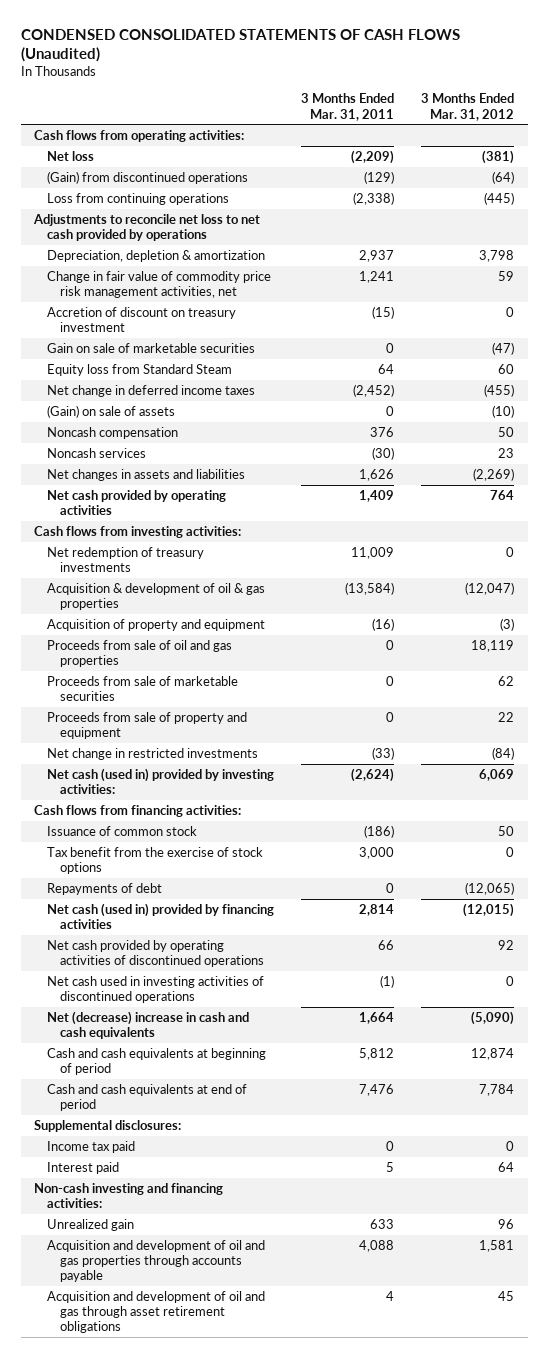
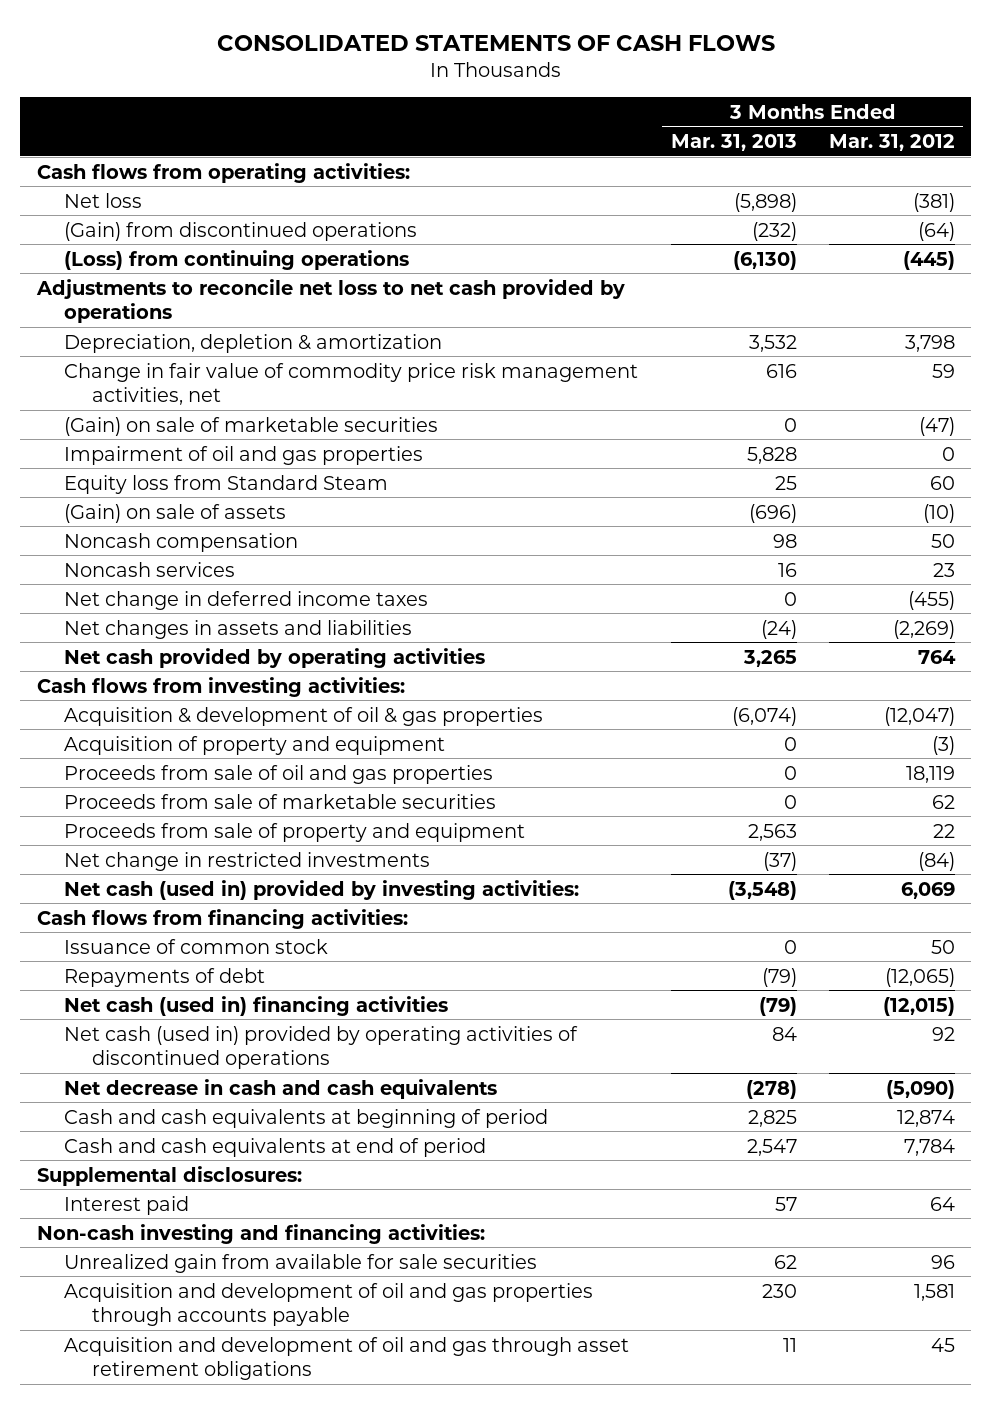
[20,28,460,63] CONDENSED CONSOLIDATED STATEMENTS OF CASH FLOWS (Unaudited) -> [216,34,775,51] CONSOLIDATED STATEMENTS OF CASH FLOWS
[301,93,395,121] 3 Months Ended Mar. 31, 2011 -> none
none -> [670,134,797,152] Mar. 31, 2013
[47,192,230,205] Loss from continuing operations -> [64,249,410,270] (Loss) from continuing operations
[47,306,237,333] Accretion of discount on treasury investment -> none
[47,342,256,353] Gain on sale of marketable securities -> [64,416,439,436] (Gain) on sale of marketable securities
none -> [64,445,424,465] Impairment of oil and gas properties
[47,384,256,397] Net change in deferred income taxes -> [64,590,429,610] Net change in deferred income taxes
[47,546,205,573] Net redemption of treasury investments -> none
[47,846,264,875] Tax benefit from the exercise of stock options -> none
[47,975,265,1004] Net cash used in investing activities of discontinued operations -> none
[47,902,275,930] Net cash (used in) provided by financing activities -> [64,995,449,1016] Net cash (used in) financing activities
[47,939,265,968] Net cash provided by operating activities of discontinued operations -> [64,1025,579,1070] Net cash (used in) provided by operating activities of discontinued operations
[47,1010,250,1040] Net (decrease) increase in cash and cash equivalents -> [64,1078,498,1099] Net decrease in cash and cash equivalents
[47,1140,136,1153] Income tax paid -> none
[47,1218,135,1231] Unrealized gain -> [64,1253,538,1273] Unrealized gain from available for sale securities

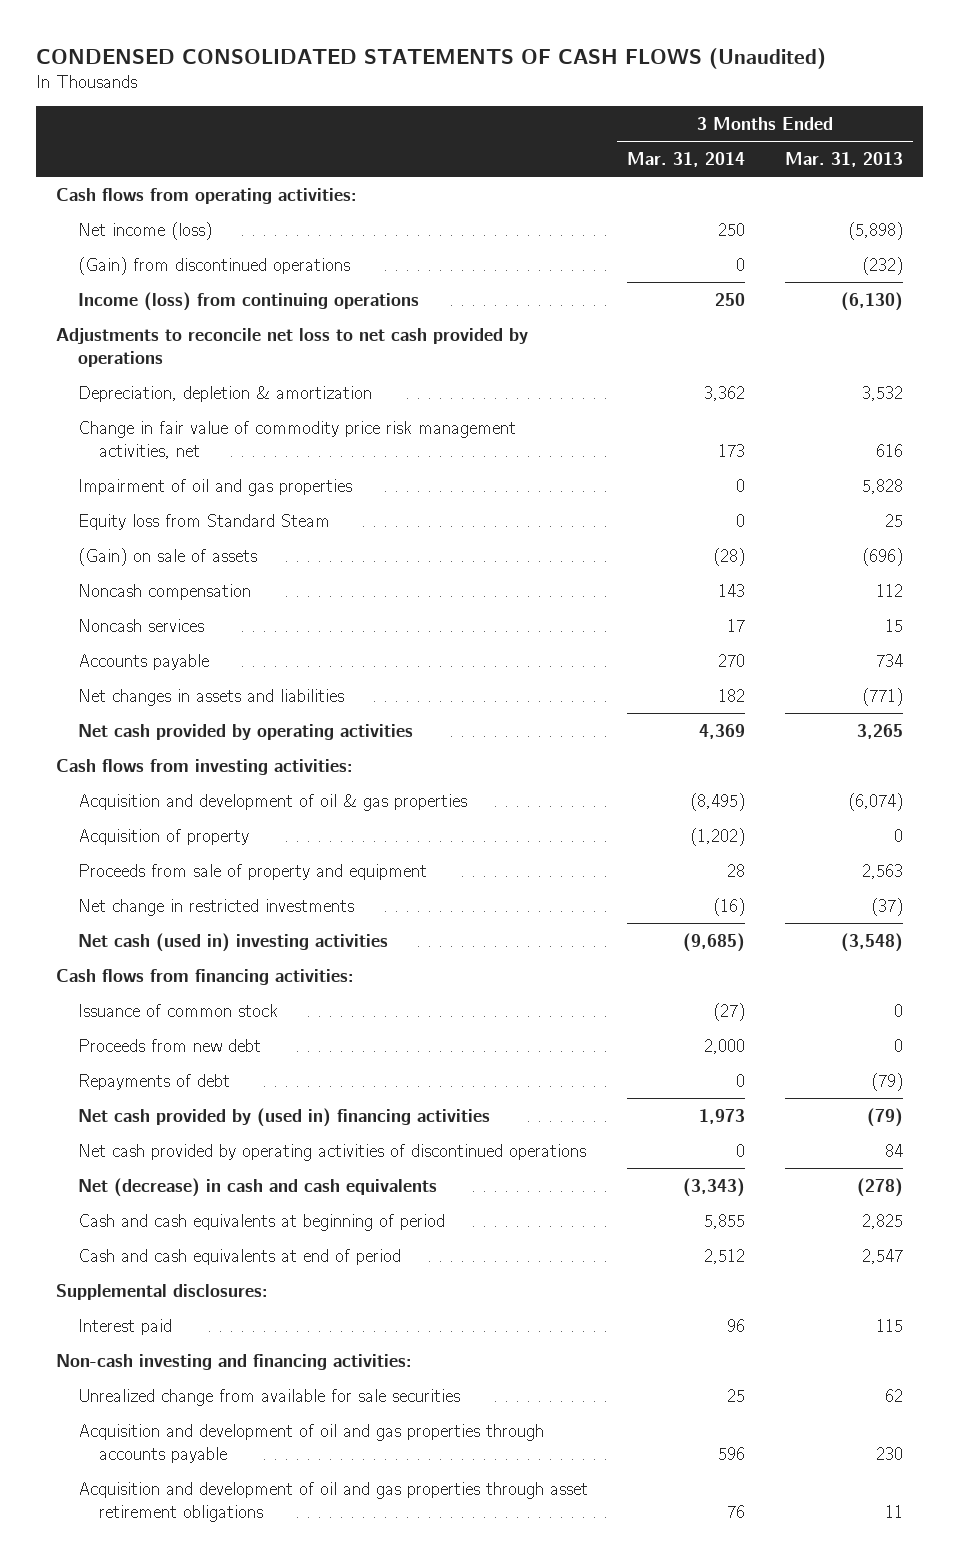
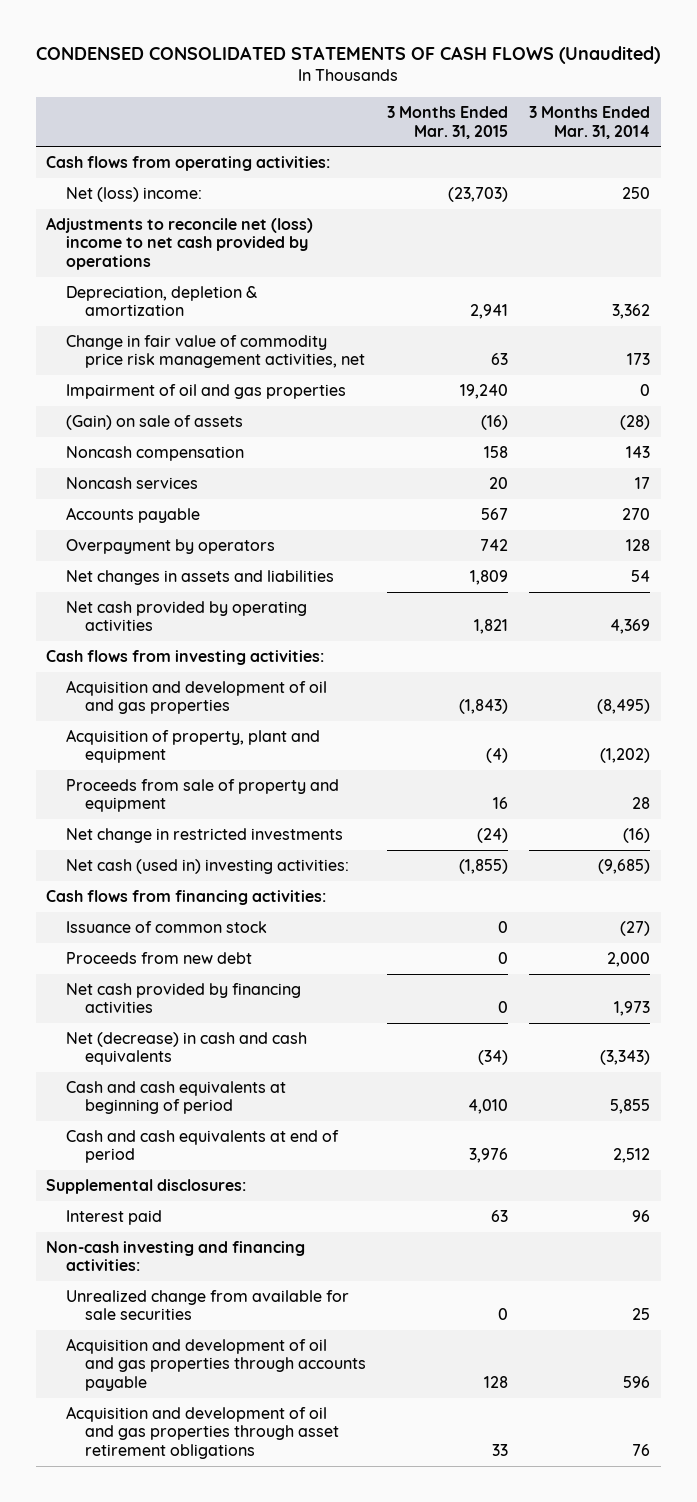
[785,152,904,168] Mar. 31, 2013 -> none
none -> [387,106,509,139] 3 Months Ended Mar. 31, 2015
[77,256,350,275] (Gain) from discontinued operations -> none
[77,291,419,311] Income (loss) from continuing operations -> none
[77,221,212,240] Net income (loss) -> [65,186,202,202] Net (loss) income:
[55,327,528,367] Adjustments to reconcile net loss to net cash provided by operations -> [46,216,314,270] Adjustments to reconcile net (loss) income to net cash provided by operations
[77,513,330,530] Equity loss from Standard Steam -> none
none -> [65,538,275,554] Overpayment by operators
[718,688,746,702] 182 -> [631,569,651,582] 54
[77,793,467,811] Acquisition and development of oil & gas properties -> [65,679,327,715] Acquisition and development of oil and gas properties
[77,828,249,845] Acquisition of property -> [65,728,320,764] Acquisition of property, plant and equipment
[77,932,388,952] Net cash (used in) investing activities -> [65,858,349,874] Net cash (used in) investing activities:
[77,1073,230,1090] Repayments of debt -> none
[77,1143,586,1161] Net cash provided by operating activities of discontinued operations -> none
[77,1107,490,1127] Net cash provided by (used in) financing activities -> [65,982,301,1014] Net cash provided by financing activities

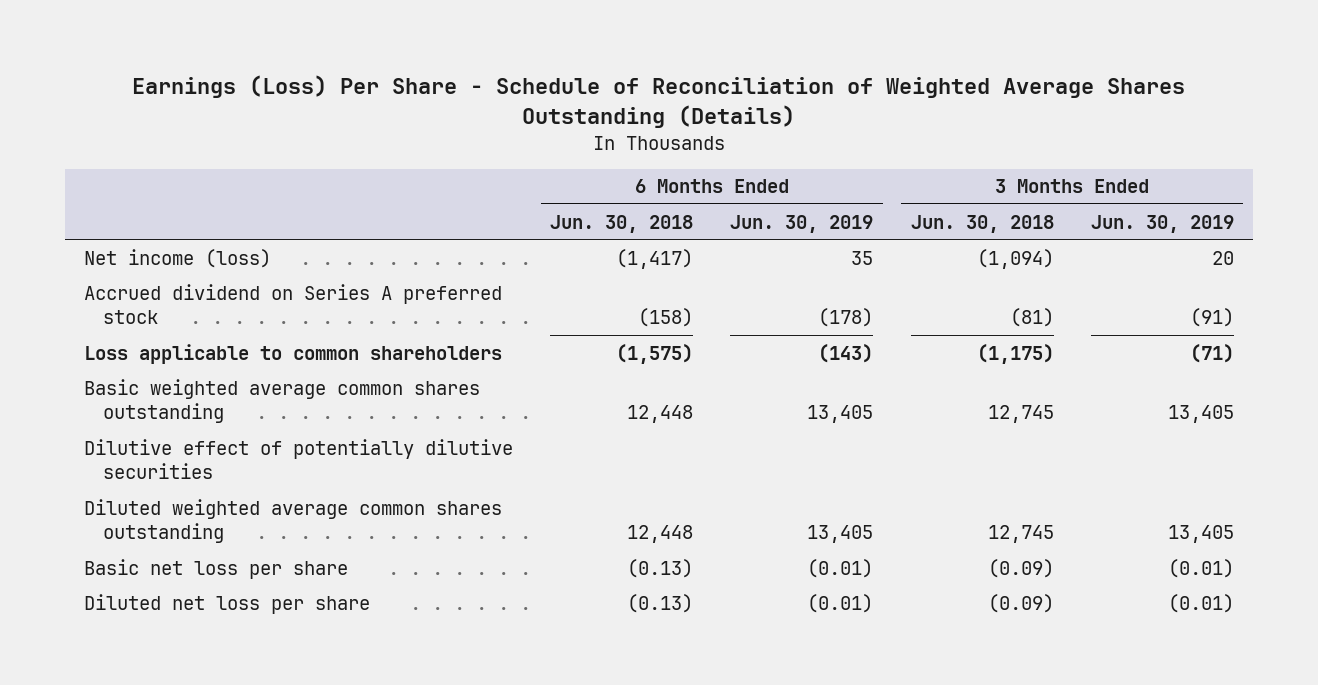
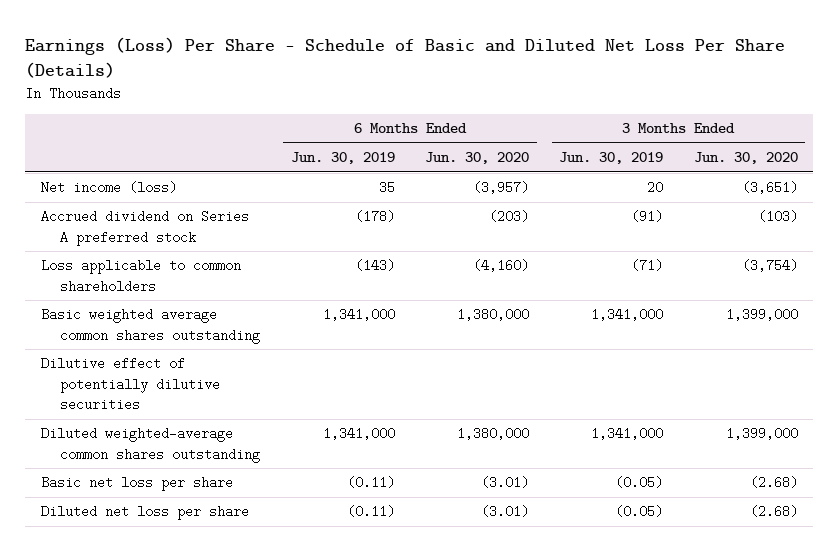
[131,75,1185,128] Earnings (Loss) Per Share - Schedule of Reconciliation of Weighted Average Shares Outstanding (Details) -> [25,36,786,78] Earnings (Loss) Per Share - Schedule of Basic and Diluted Net Loss Per Share (Details)
[549,214,693,233] Jun. 30, 2018 -> none
[910,214,1054,233] Jun. 30, 2018 -> none
none -> [424,152,529,165] Jun. 30, 2020
none -> [693,152,798,165] Jun. 30, 2020
[807,404,874,423] 13,405 -> [322,308,395,322] 1,341,000
[1167,404,1234,423] 13,405 -> [591,308,664,322] 1,341,000
[83,498,502,543] Diluted weighted average common shares outstanding -> [40,427,261,463] Diluted weighted-average common shares outstanding
[807,524,874,543] 13,405 -> [322,427,395,441] 1,341,000
[1167,524,1234,543] 13,405 -> [591,427,664,441] 1,341,000
[807,558,874,578] (0.01) -> [346,476,395,490] (0.11)
[1167,558,1234,578] (0.01) -> [615,476,664,490] (0.05)
[807,593,874,613] (0.01) -> [346,505,395,519] (0.11)
[1167,593,1234,613] (0.01) -> [615,505,664,519] (0.05)

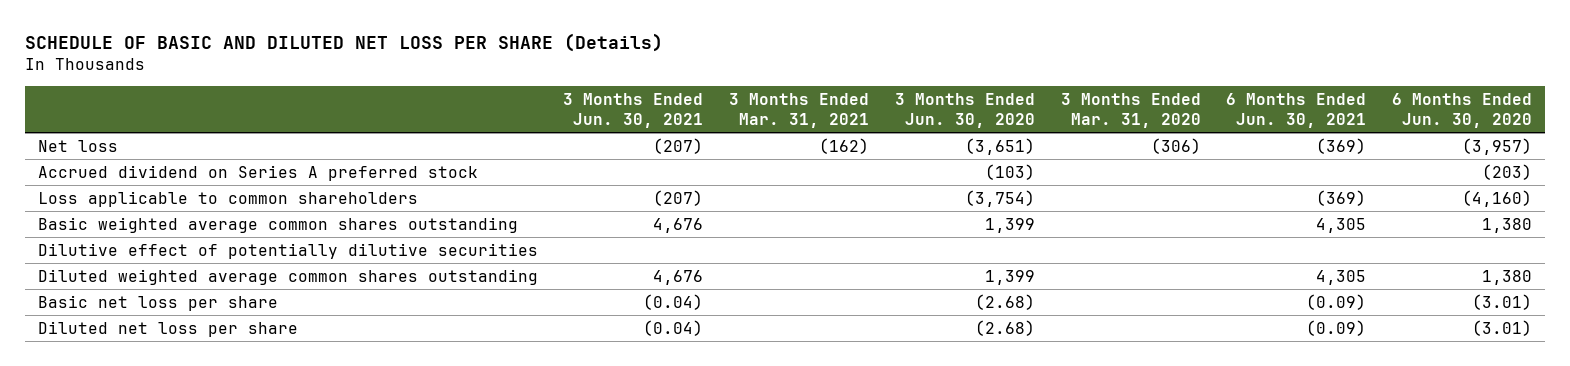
[25,36,786,78] Earnings (Loss) Per Share - Schedule of Basic and Diluted Net Loss Per Share (Details) -> [24,33,663,53] SCHEDULE OF BASIC AND DILUTED NET LOSS PER SHARE (Details)
[290,152,395,165] Jun. 30, 2019 -> none
[559,152,664,165] Jun. 30, 2019 -> none
none -> [563,93,704,128] 3 Months Ended Jun. 30, 2021
none -> [729,93,870,128] 3 Months Ended Mar. 31, 2021
none -> [1060,93,1201,128] 3 Months Ended Mar. 31, 2020
none -> [1226,93,1367,128] 6 Months Ended Jun. 30, 2021
[40,181,177,195] Net income (loss) -> [37,139,118,152] Net loss
[456,308,529,322] 1,380,000 -> [1482,217,1533,233] 1,380
[725,308,798,322] 1,399,000 -> [984,217,1035,233] 1,399
[40,427,261,463] Diluted weighted-average common shares outstanding -> [37,268,538,285] Diluted weighted average common shares outstanding
[456,427,529,441] 1,380,000 -> [1482,269,1533,285] 1,380
[725,427,798,441] 1,399,000 -> [984,269,1035,285] 1,399

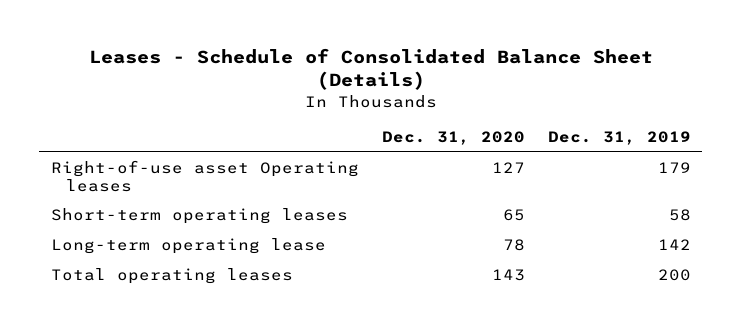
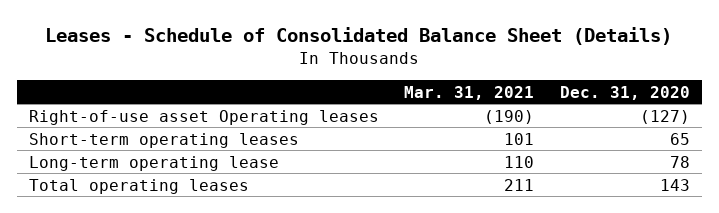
[547,131,691,146] Dec. 31, 2019 -> none
none -> [404,85,535,100] Mar. 31, 2021
[491,162,525,174] 127 -> [639,109,690,124] (127)

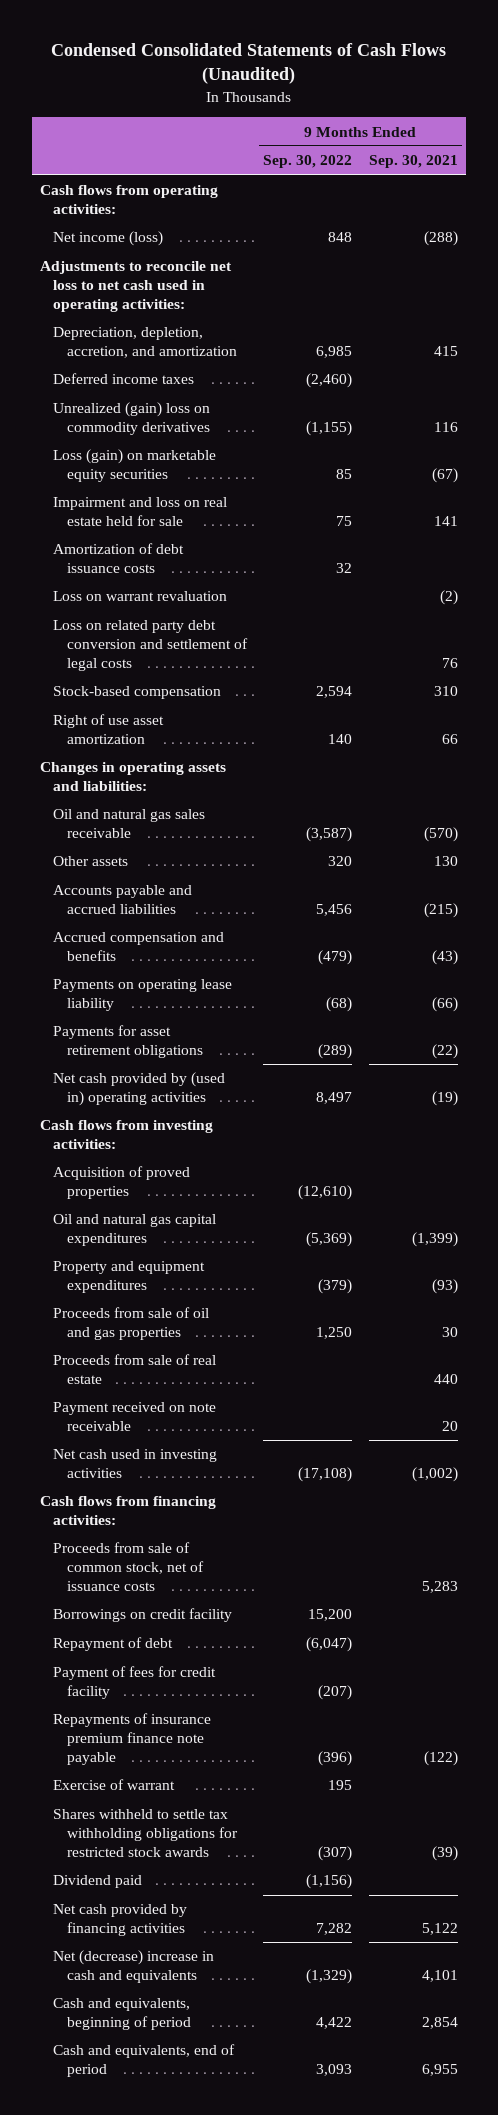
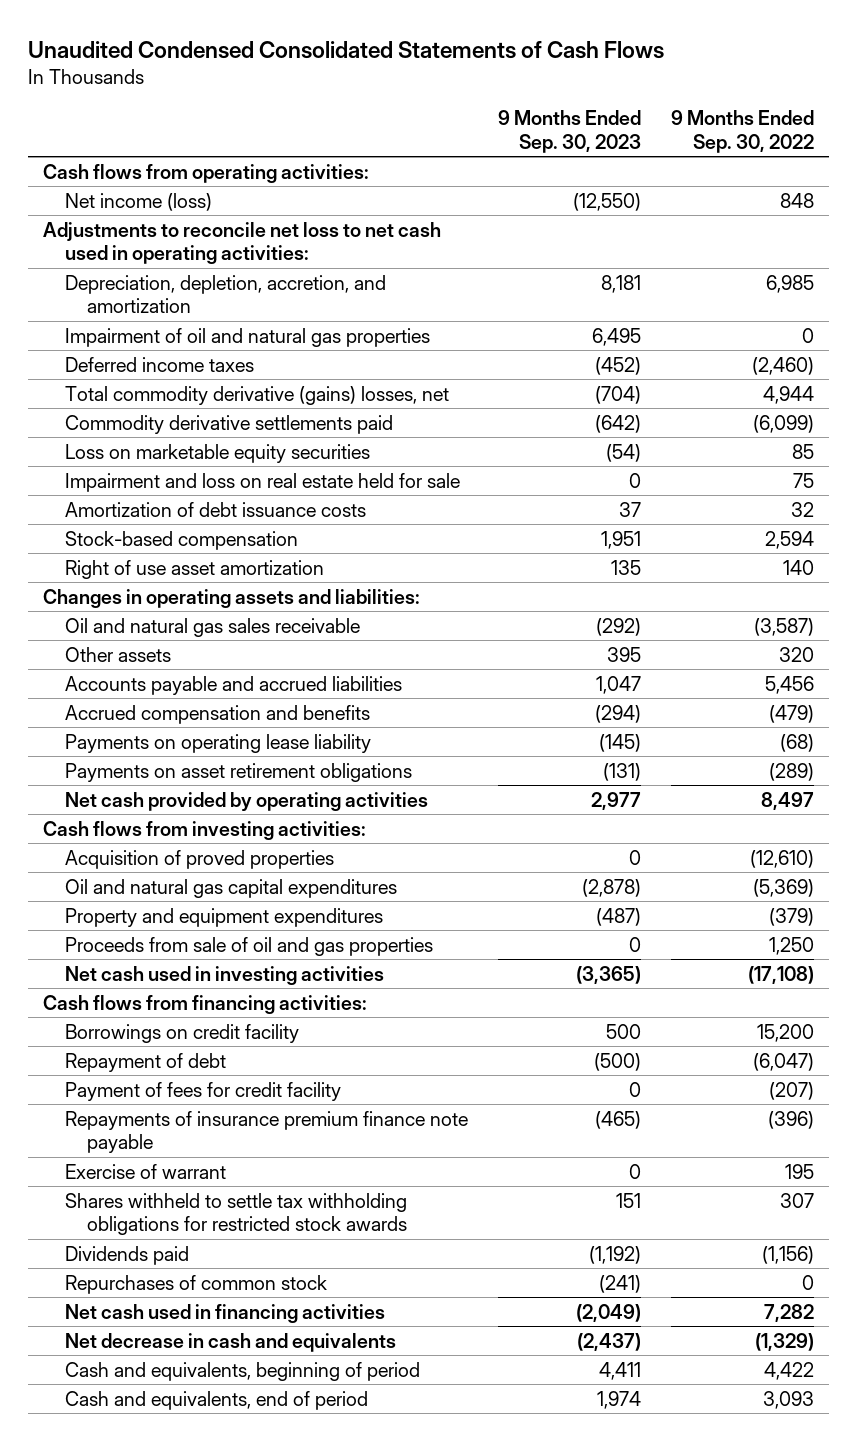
[50,43,446,85] Condensed Consolidated Statements of Cash Flows (Unaudited) -> [27,40,664,59] Unaudited Condensed Consolidated Statements of Cash Flows
[368,155,458,169] Sep. 30, 2021 -> none
none -> [498,110,642,153] 9 Months Ended Sep. 30, 2023
none -> [64,327,430,347] Impairment of oil and natural gas properties
[53,402,211,436] Unrealized (gain) loss on commodity derivatives -> [64,385,449,405] Total commodity derivative (gains) losses, net
[306,421,353,437] (1,155) -> [763,385,815,404] 4,944
none -> [64,414,393,434] Commodity derivative settlements paid
[53,449,217,483] Loss (gain) on marketable equity securities -> [64,443,370,463] Loss on marketable equity securities
[53,591,228,602] Loss on warrant revaluation -> none
[53,620,248,671] Loss on related party debt conversion and settlement of legal costs -> none
[53,1025,203,1059] Payments for asset retirement obligations -> [64,762,412,782] Payments on asset retirement obligations
[53,1072,226,1107] Net cash provided by (used in) operating activities -> [64,791,428,811] Net cash provided by operating activities
[53,1354,217,1385] Proceeds from sale of real estate -> none
[53,1402,217,1432] Payment received on note receivable -> none
[53,1542,204,1591] Proceeds from sale of common stock, net of issuance costs -> none
[318,1845,353,1861] (307) -> [780,1192,815,1208] 307
[53,1875,143,1889] Dividend paid -> [64,1245,189,1265] Dividends paid
none -> [64,1274,327,1294] Repurchases of common stock
[53,1904,188,1937] Net cash provided by financing activities -> [64,1303,385,1323] Net cash used in financing activities
[53,1950,215,1984] Net (decrease) increase in cash and equivalents -> [64,1332,396,1352] Net decrease in cash and equivalents

